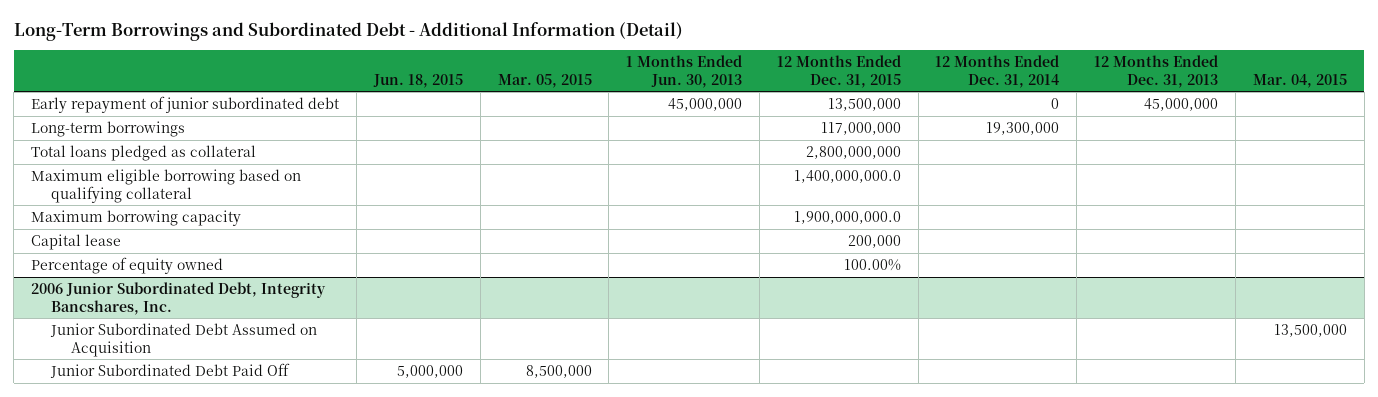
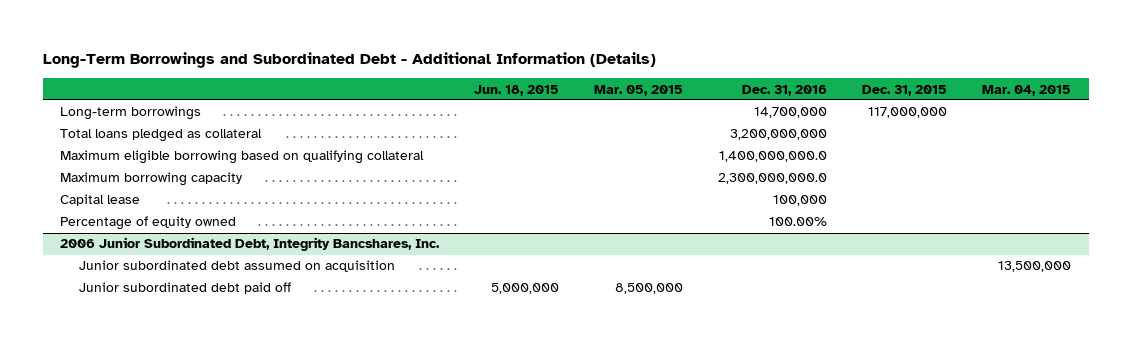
[13,21,683,41] Long-Term Borrowings and Subordinated Debt - Additional Information (Detail) -> [42,52,656,69] Long-Term Borrowings and Subordinated Debt - Additional Information (Details)
[626,55,743,88] 1 Months Ended Jun. 30, 2013 -> none
[776,55,901,88] 12 Months Ended Dec. 31, 2015 -> none
[935,55,1060,88] 12 Months Ended Dec. 31, 2014 -> none
[1094,55,1219,88] 12 Months Ended Dec. 31, 2013 -> none
none -> [742,84,828,96] Dec. 31, 2016
none -> [862,84,948,96] Dec. 31, 2015
[31,95,340,113] Early repayment of junior subordinated debt -> none
[50,322,318,357] Junior Subordinated Debt Assumed on Acquisition -> [78,260,395,273] Junior subordinated debt assumed on acquisition
[50,362,291,378] Junior Subordinated Debt Paid Off -> [78,282,291,295] Junior subordinated debt paid off

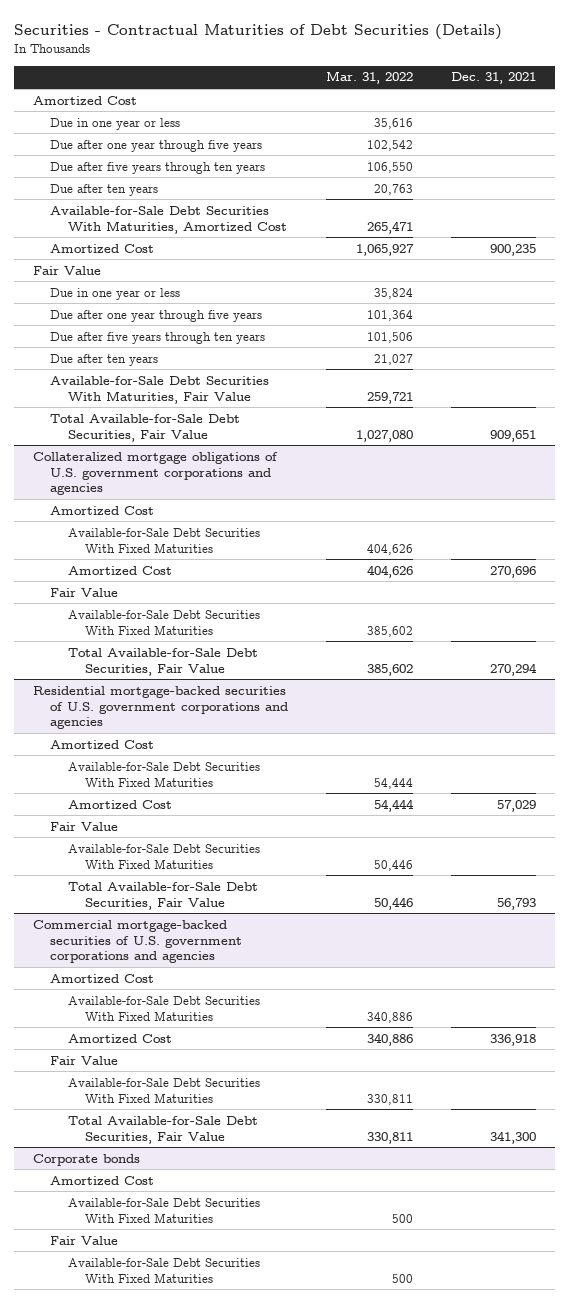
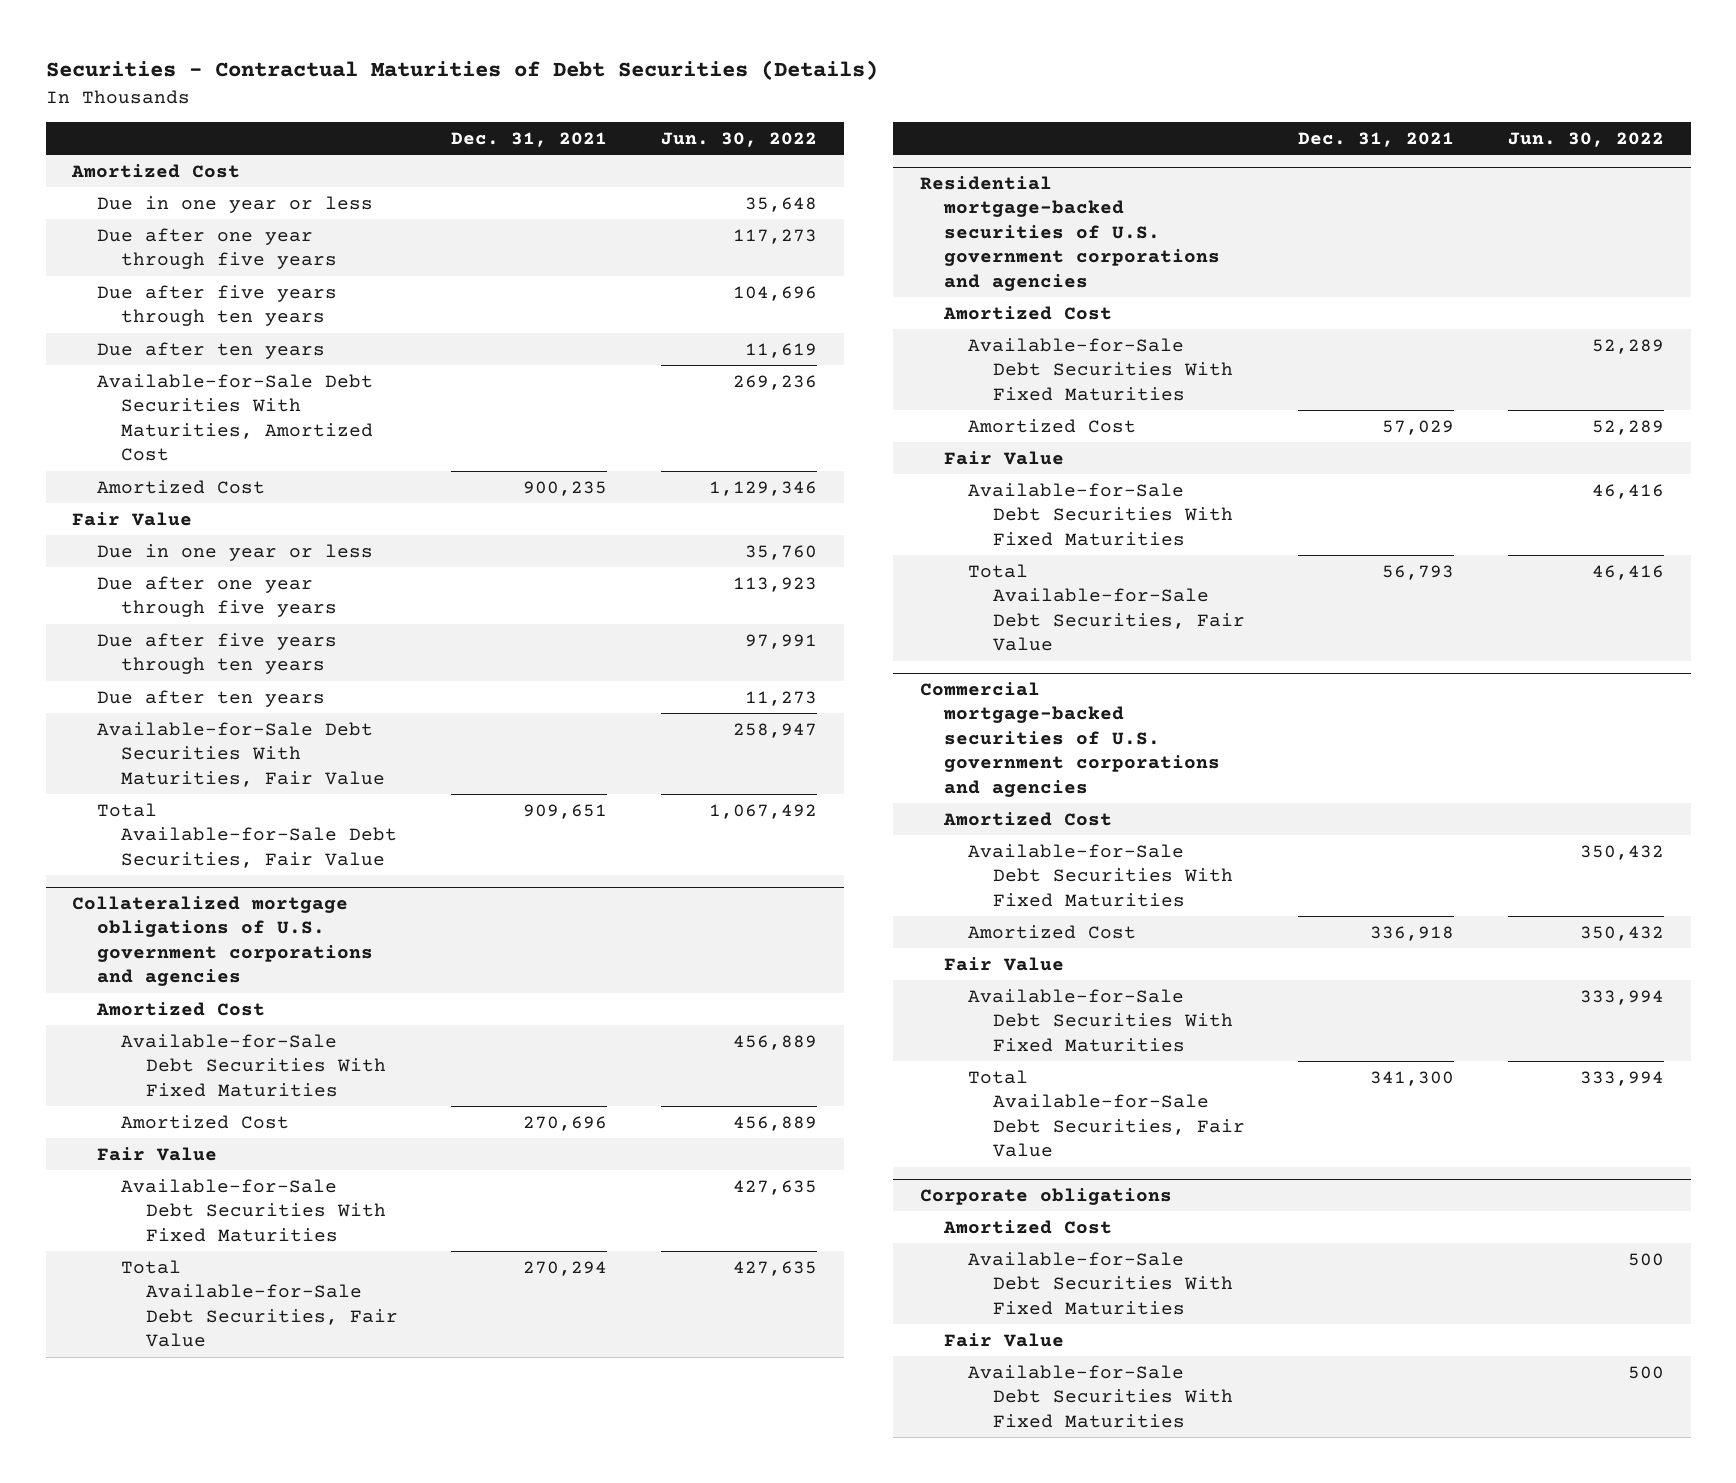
[326,71,414,85] Mar. 31, 2022 -> none
none -> [660,132,817,148] Jun. 30, 2022
[33,1153,141,1166] Corporate bonds -> [919,1188,1172,1206] Corporate obligations

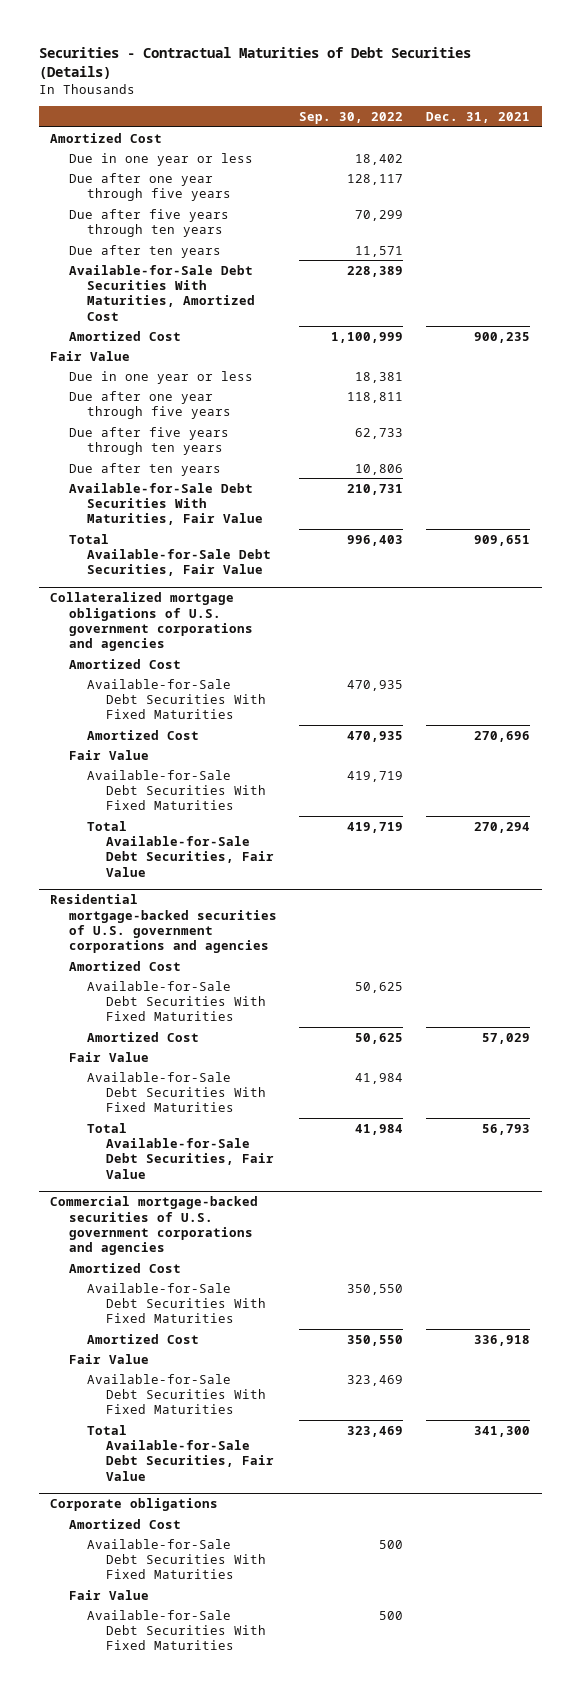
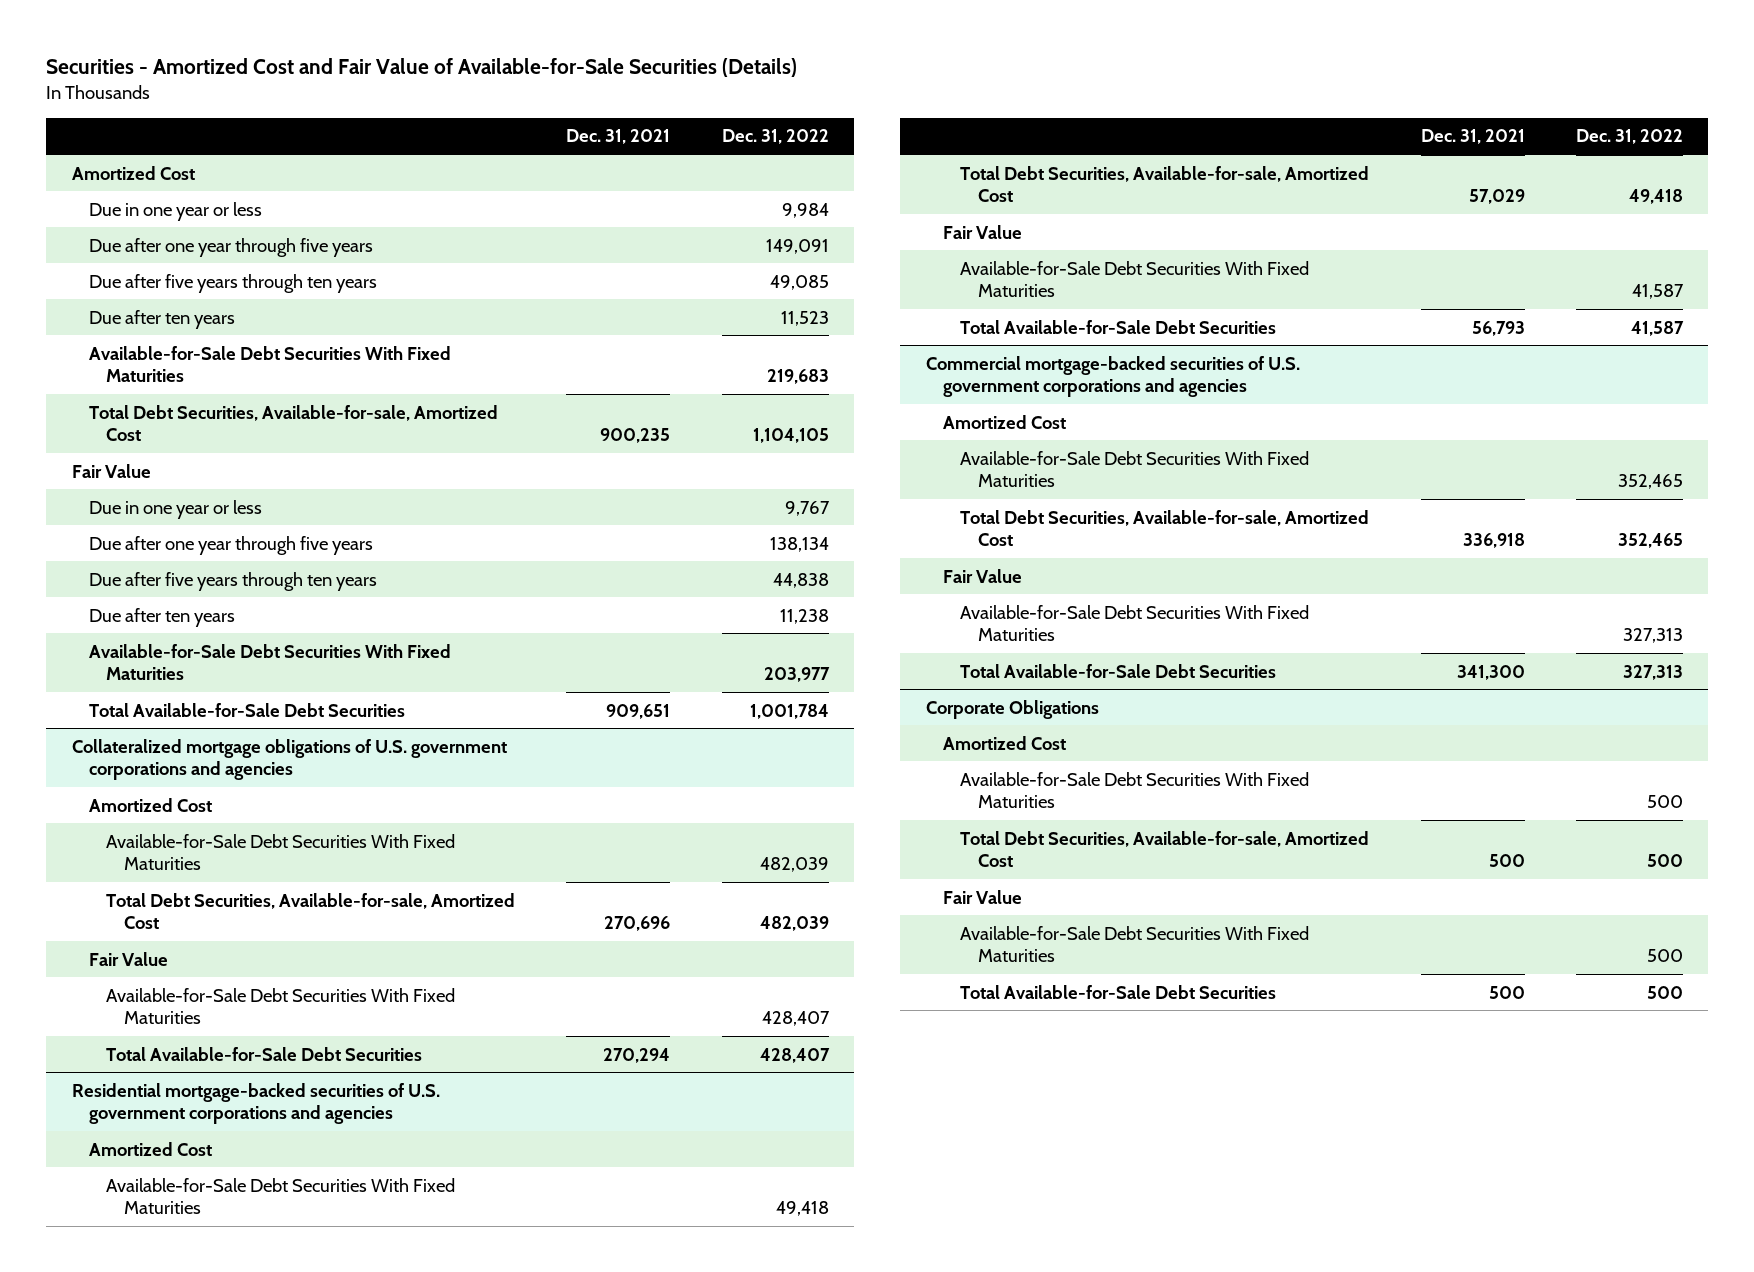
[38,46,471,79] Securities - Contractual Maturities of Debt Securities (Details) -> [45,58,797,78] Securities - Amortized Cost and Fair Value of Available-for-Sale Securities (Details)
[299,111,404,124] Sep. 30, 2022 -> none
none -> [721,129,829,145] Dec. 31, 2022
[68,264,256,321] Available-for-Sale Debt Securities With Maturities, Amortized Cost -> [88,345,451,383] Available-for-Sale Debt Securities With Fixed Maturities
[68,330,181,341] Amortized Cost -> [88,404,498,442] Total Debt Securities, Available-for-sale, Amortized Cost
[68,482,264,526] Available-for-Sale Debt Securities With Maturities, Fair Value -> [88,643,451,681] Available-for-Sale Debt Securities With Fixed Maturities
[68,533,272,577] Total Available-for-Sale Debt Securities, Fair Value -> [88,702,405,717] Total Available-for-Sale Debt Securities
[87,729,200,740] Amortized Cost -> [106,892,516,930] Total Debt Securities, Available-for-sale, Amortized Cost
[87,820,274,877] Total Available-for-Sale Debt Securities, Fair Value -> [106,1046,423,1061] Total Available-for-Sale Debt Securities
[87,1031,200,1042] Amortized Cost -> [960,165,1370,203] Total Debt Securities, Available-for-sale, Amortized Cost
[87,1122,274,1179] Total Available-for-Sale Debt Securities, Fair Value -> [960,319,1277,334] Total Available-for-Sale Debt Securities
[87,1333,200,1344] Amortized Cost -> [960,509,1370,547] Total Debt Securities, Available-for-sale, Amortized Cost
[87,1424,274,1481] Total Available-for-Sale Debt Securities, Fair Value -> [960,663,1277,678] Total Available-for-Sale Debt Securities
[49,1498,218,1512] Corporate obligations -> [925,699,1099,719] Corporate Obligations
none -> [960,830,1370,868] Total Debt Securities, Available-for-sale, Amortized Cost
none -> [960,984,1277,999] Total Available-for-Sale Debt Securities

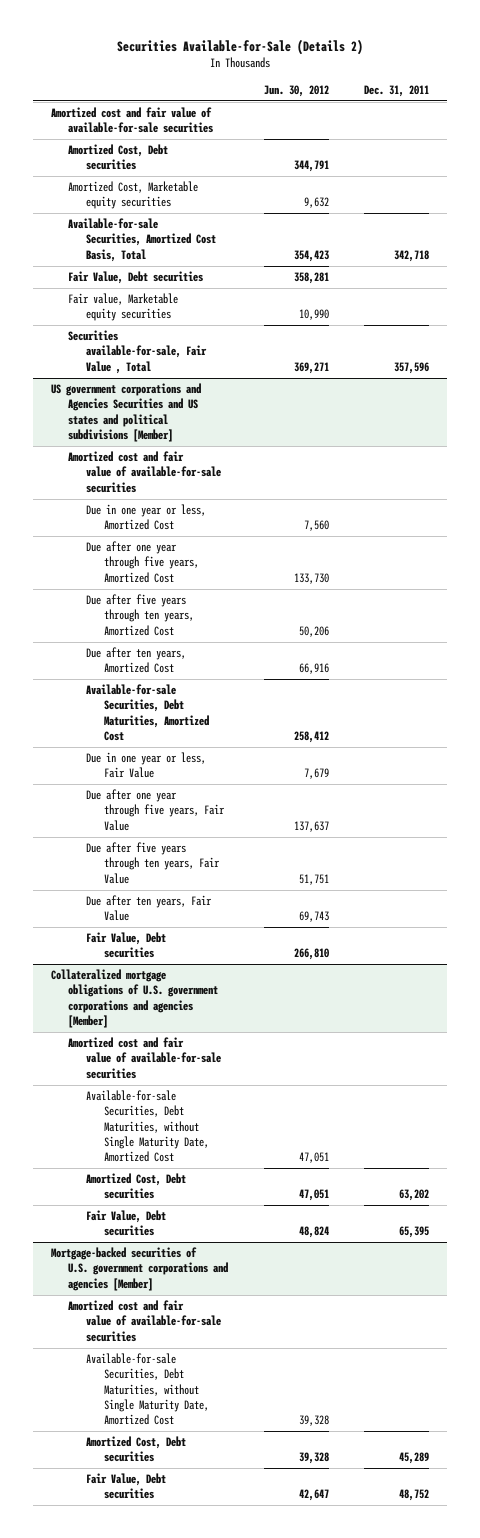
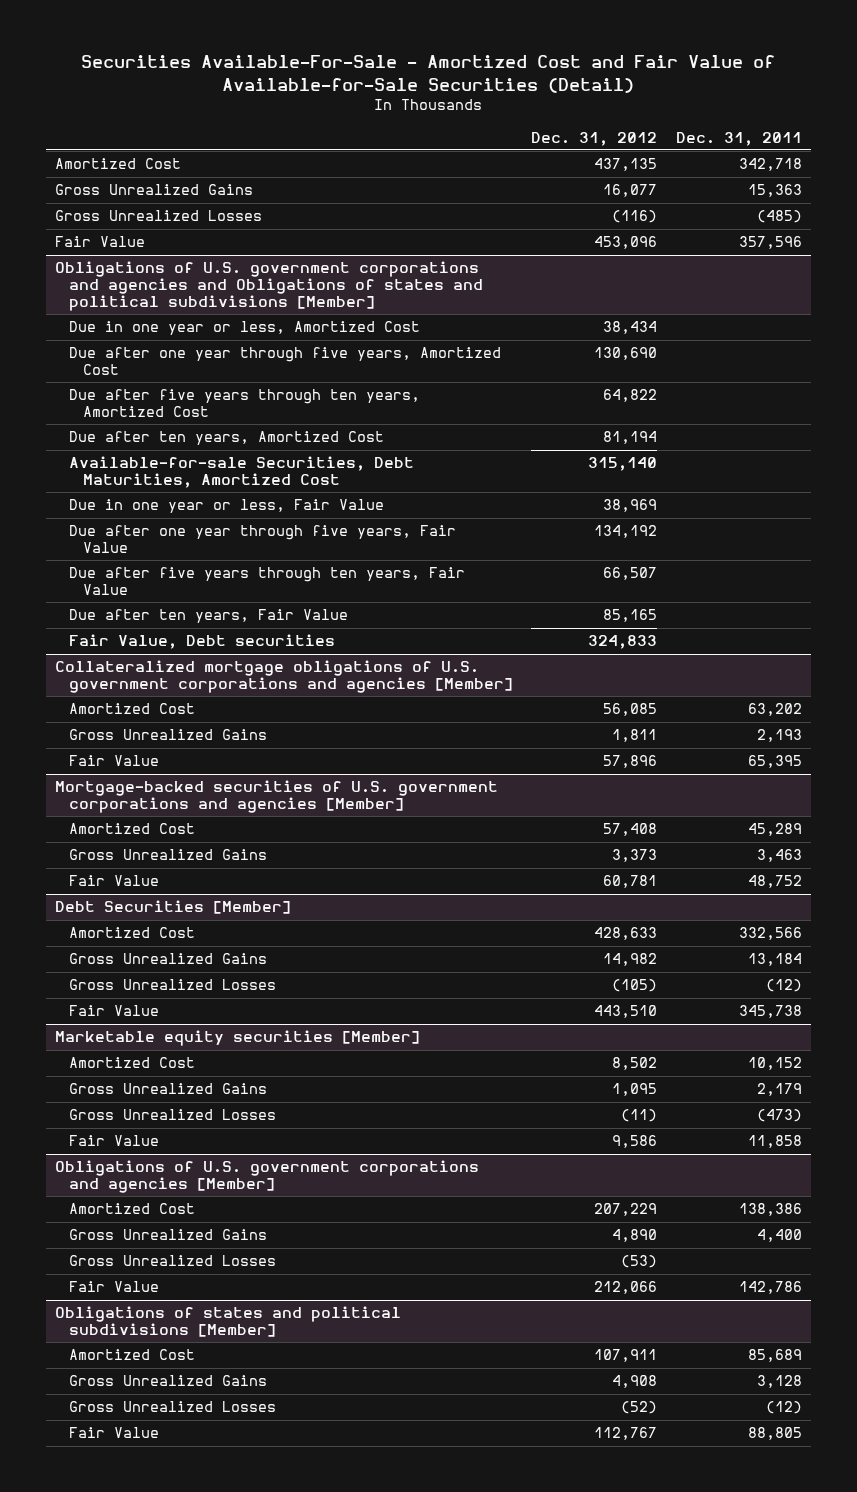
[116,39,363,56] Securities Available-for-Sale (Details 2) -> [81,55,776,93] Securities Available-For-Sale - Amortized Cost and Fair Value of Available-for-Sale Securities (Detail)
[263,85,329,98] Jun. 30, 2012 -> none
none -> [531,131,658,146] Dec. 31, 2012
[50,107,214,134] Amortized cost and fair value of available-for-sale securities -> none
[68,144,169,171] Amortized Cost, Debt securities -> none
[68,181,199,210] Amortized Cost, Marketable equity securities -> none
[68,271,204,285] Fair Value, Debt securities -> none
[68,293,179,322] Fair value, Marketable equity securities -> none
[68,451,222,493] Amortized cost and fair value of available-for-sale securities -> none
[68,218,217,262] Available-for-sale Securities, Amortized Cost Basis, Total -> [55,158,182,170] Amortized Cost
none -> [55,184,254,196] Gross Unrealized Gains
none -> [55,210,263,222] Gross Unrealized Losses
[68,330,208,374] Securities available-for-sale, Fair Value , Total -> [55,236,146,248] Fair Value
[50,383,201,442] US government corporations and Agencies Securities and US states and political subdivisions [Member] -> [55,261,484,312] Obligations of U.S. government corporations and agencies and Obligations of states and political subdivisions [Member]
[68,1037,222,1079] Amortized cost and fair value of available-for-sale securities -> none
[86,1090,210,1162] Available-for-sale Securities, Debt Maturities, without Single Maturity Date, Amortized Cost -> none
[86,1173,187,1200] Amortized Cost, Debt securities -> [69,703,196,715] Amortized Cost
none -> [69,729,268,741] Gross Unrealized Gains
[86,1210,167,1237] Fair Value, Debt securities -> [69,755,160,767] Fair Value
[68,1300,222,1342] Amortized cost and fair value of available-for-sale securities -> none
[86,1353,210,1425] Available-for-sale Securities, Debt Maturities, without Single Maturity Date, Amortized Cost -> none
[86,1436,187,1463] Amortized Cost, Debt securities -> [69,823,196,835] Amortized Cost
none -> [69,849,268,861] Gross Unrealized Gains
[86,1473,167,1500] Fair Value, Debt securities -> [69,875,160,887] Fair Value
none -> [55,900,292,915] Debt Securities [Member]
none -> [69,927,196,939] Amortized Cost
none -> [69,953,268,965] Gross Unrealized Gains
none -> [69,979,277,991] Gross Unrealized Losses
none -> [69,1005,160,1017] Fair Value
none -> [55,1030,421,1047] Marketable equity securities [Member]
none -> [69,1057,196,1069] Amortized Cost
none -> [69,1083,268,1095] Gross Unrealized Gains
none -> [69,1109,277,1121] Gross Unrealized Losses
none -> [69,1135,160,1147] Fair Value
none -> [55,1160,480,1194] Obligations of U.S. government corporations and agencies [Member]
none -> [69,1203,196,1215] Amortized Cost
none -> [69,1229,268,1241] Gross Unrealized Gains
none -> [69,1255,277,1267] Gross Unrealized Losses
none -> [69,1281,160,1293] Fair Value
none -> [55,1306,402,1338] Obligations of states and political subdivisions [Member]
none -> [69,1349,196,1361] Amortized Cost
none -> [69,1375,268,1387] Gross Unrealized Gains
none -> [69,1401,277,1413] Gross Unrealized Losses
none -> [69,1427,160,1439] Fair Value

